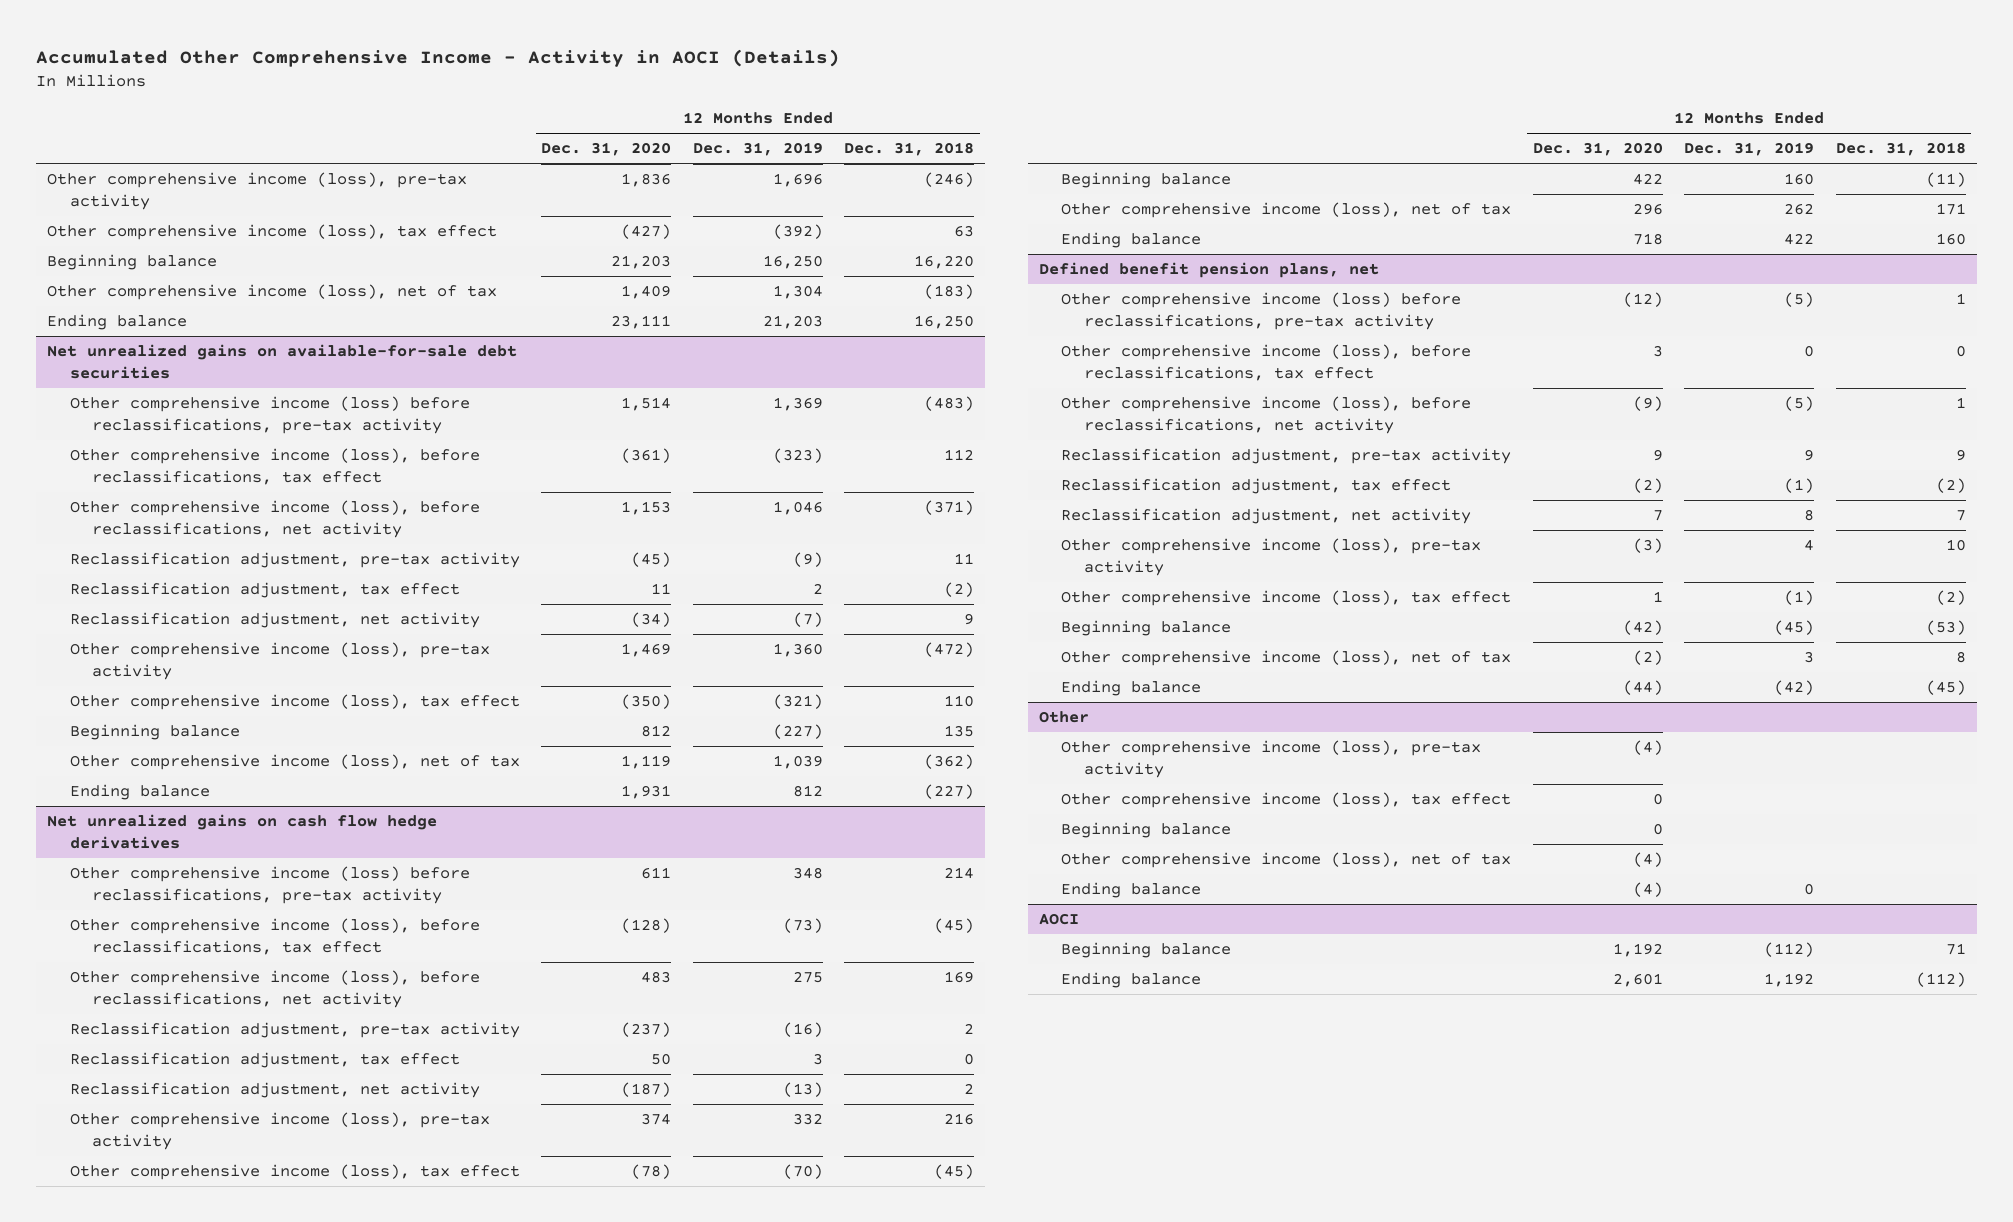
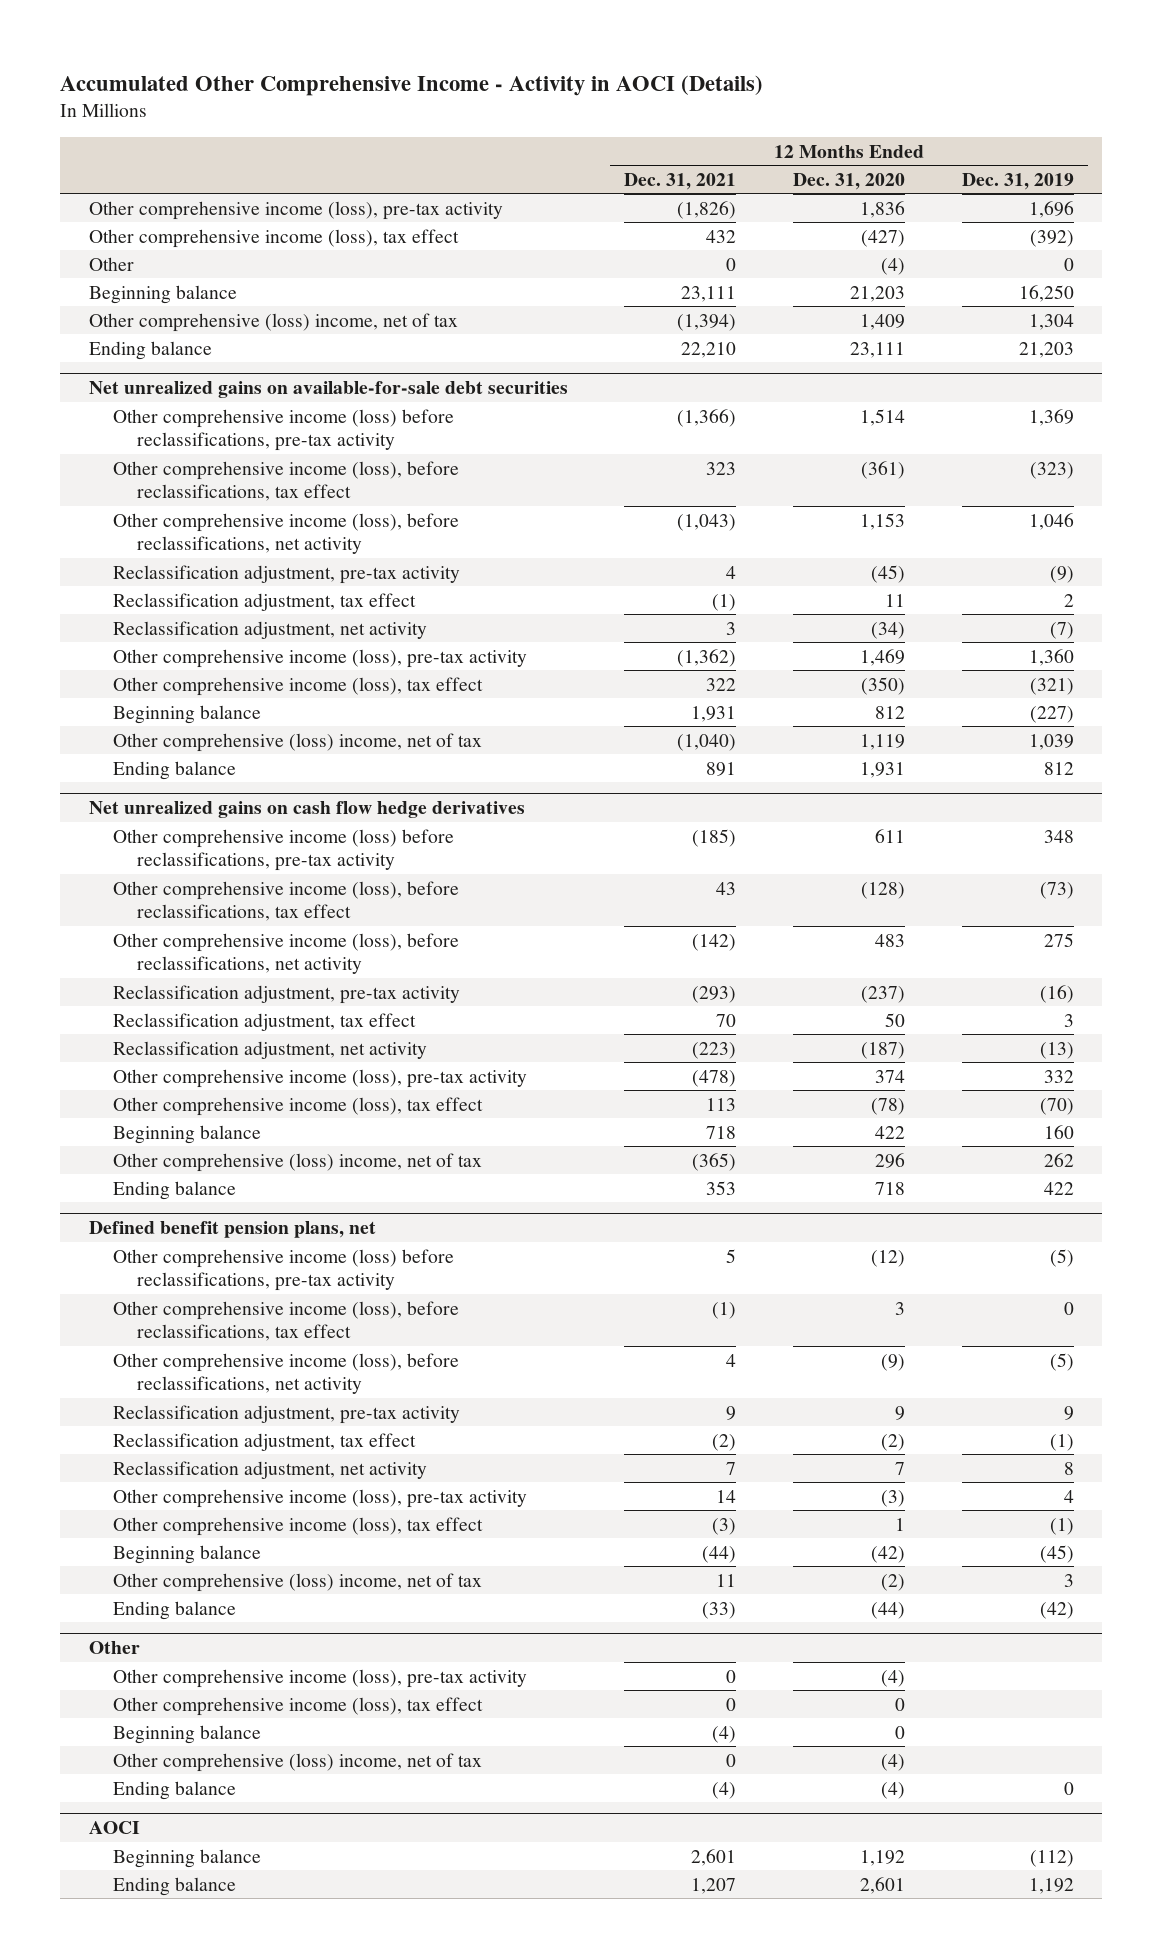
[844,142,975,157] Dec. 31, 2018 -> none
none -> [624,172,737,190] Dec. 31, 2021
none -> [88,256,134,271] Other
[47,284,498,301] Other comprehensive income (loss), net of tax -> [88,312,458,332] Other comprehensive (loss) income, net of tax
[69,754,520,771] Other comprehensive income (loss), net of tax -> [112,732,482,752] Other comprehensive (loss) income, net of tax
[1061,202,1512,219] Other comprehensive income (loss), net of tax -> [112,1152,482,1172] Other comprehensive (loss) income, net of tax
[1061,650,1512,667] Other comprehensive income (loss), net of tax -> [112,1572,482,1592] Other comprehensive (loss) income, net of tax
[1061,852,1512,869] Other comprehensive income (loss), net of tax -> [112,1752,482,1772] Other comprehensive (loss) income, net of tax

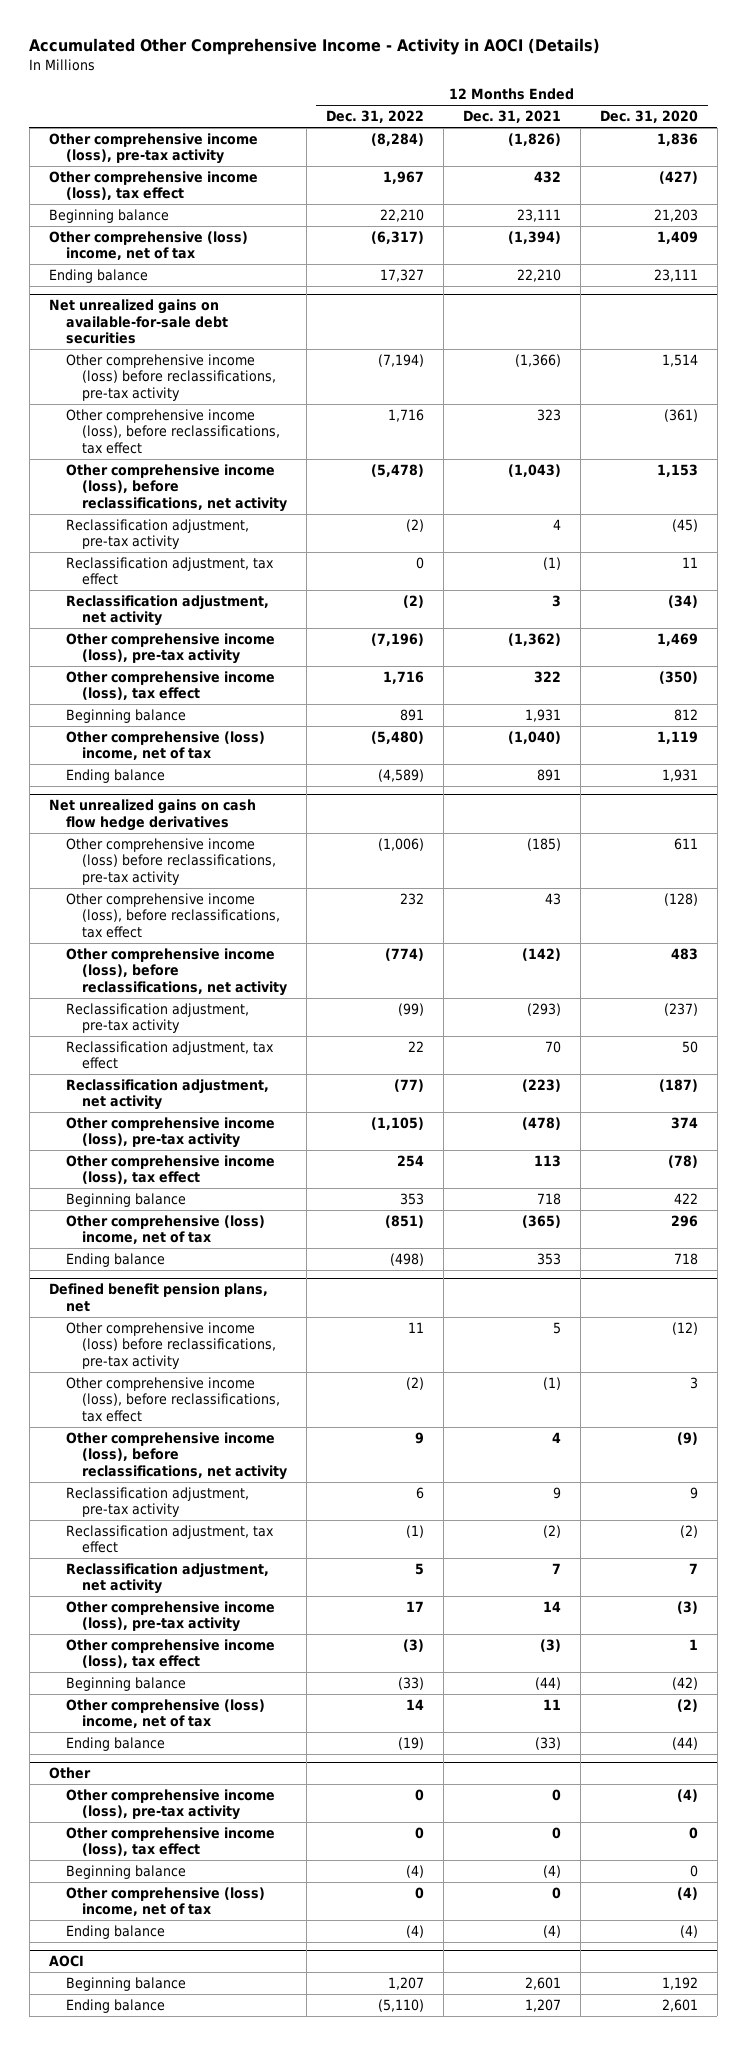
[961,172,1074,190] Dec. 31, 2019 -> none
none -> [326,110,425,124] Dec. 31, 2022
[88,256,134,271] Other -> none

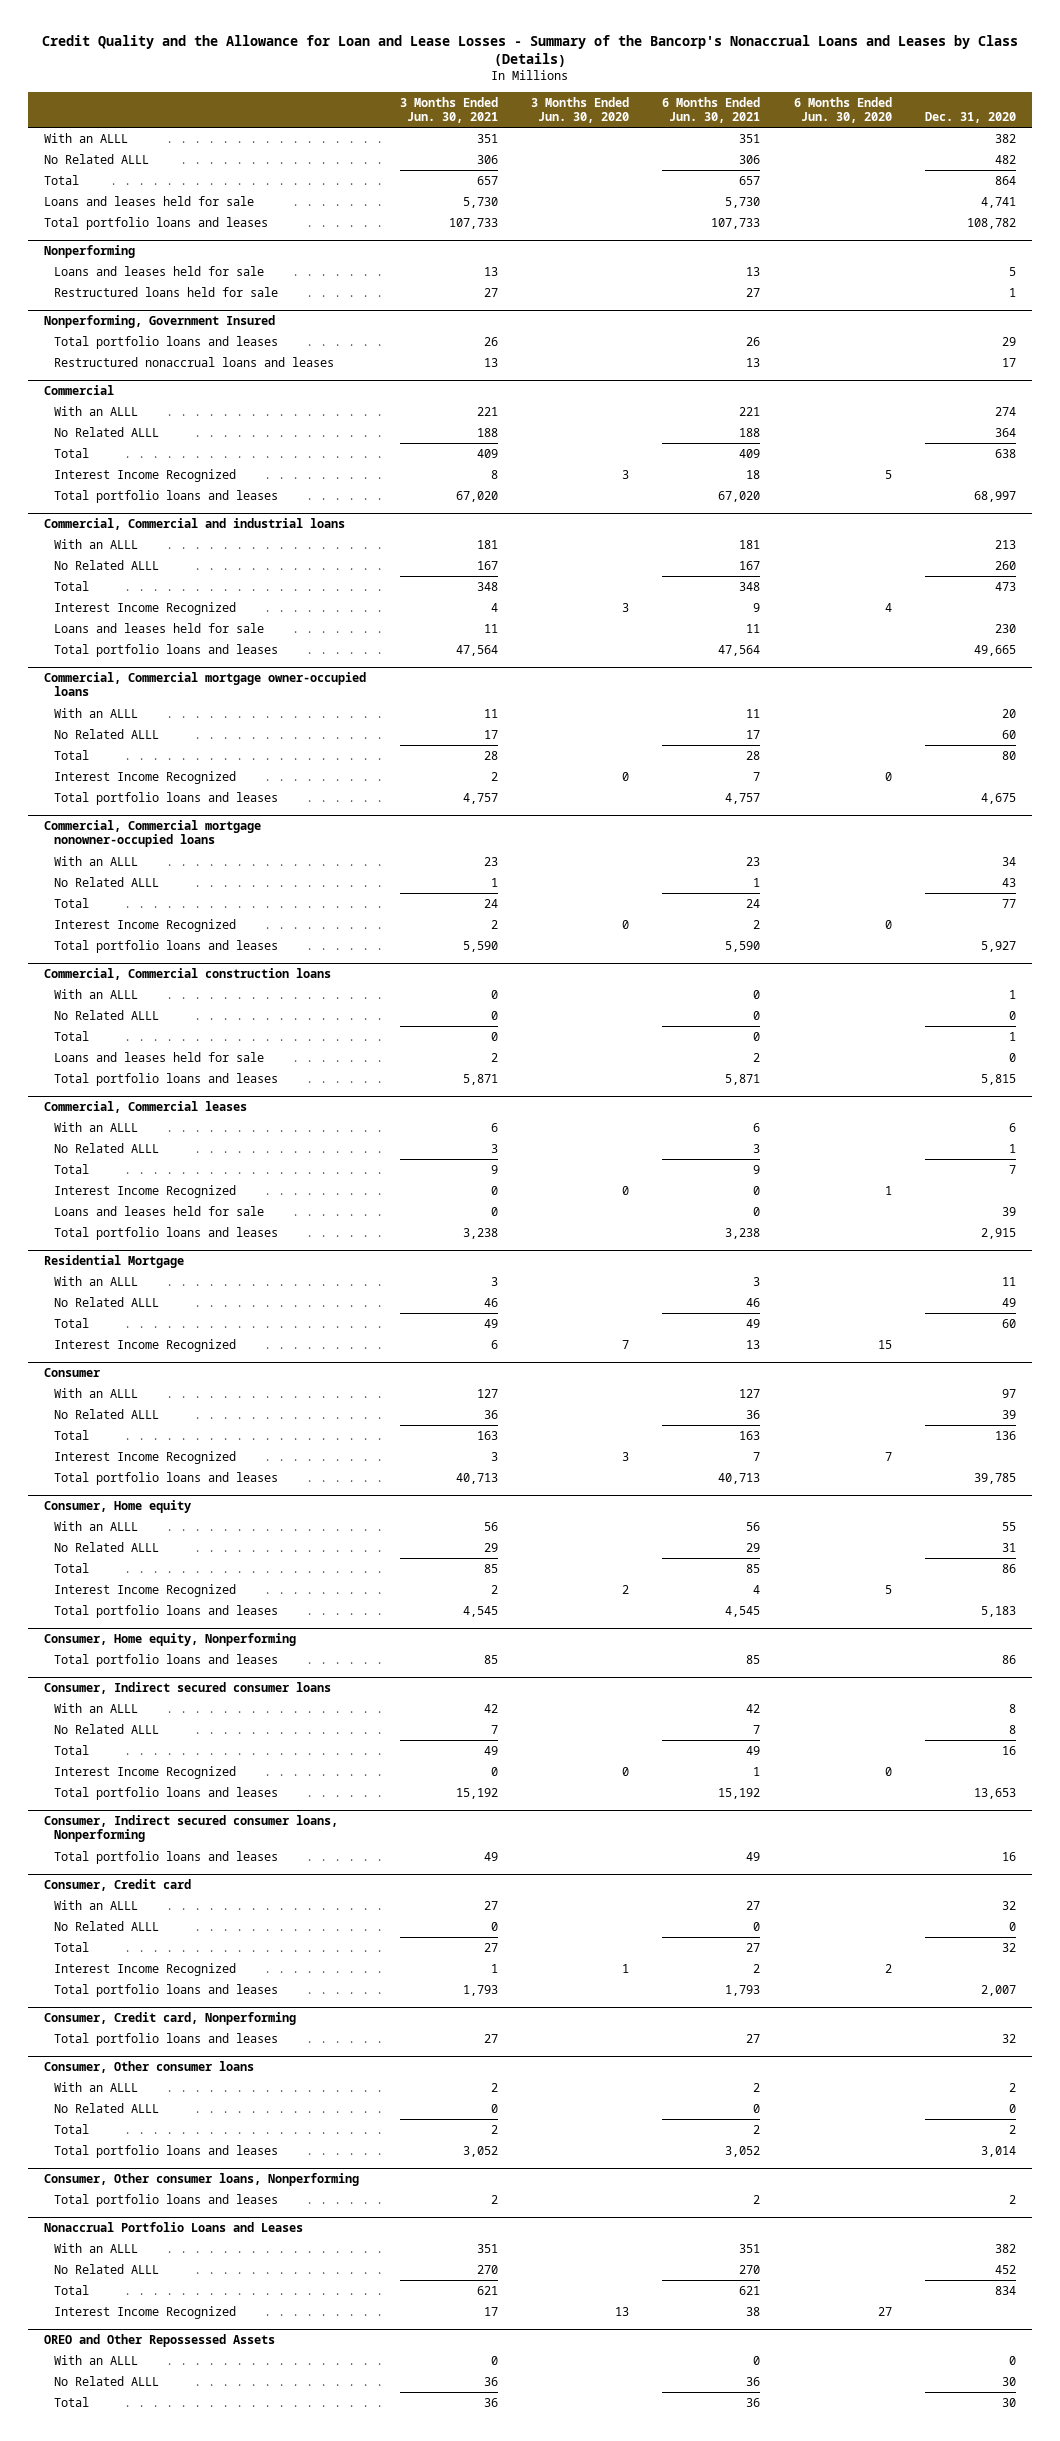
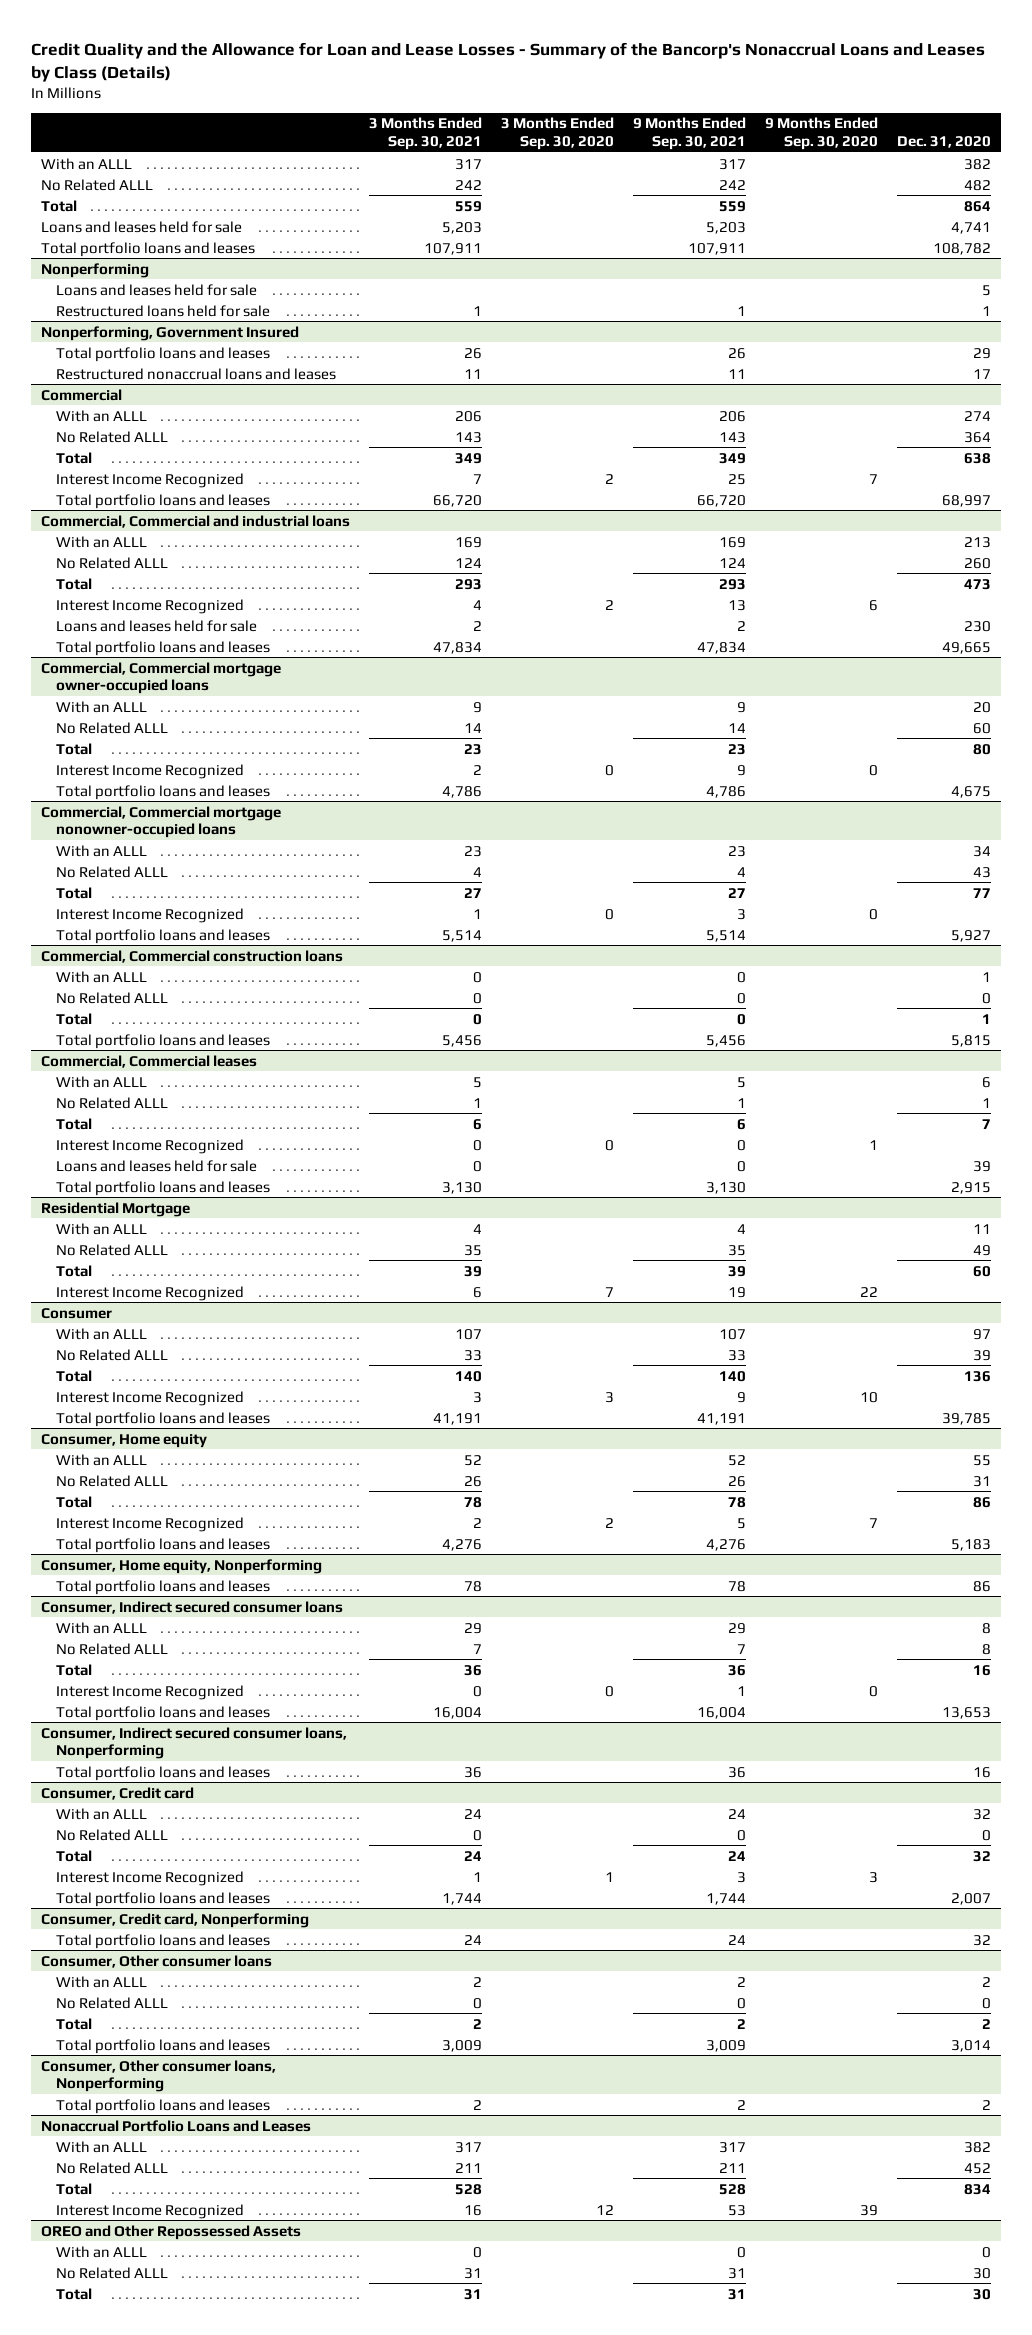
[399,96,498,124] 3 Months Ended Jun. 30, 2021 -> none
[530,96,629,124] 3 Months Ended Jun. 30, 2020 -> none
[662,96,761,124] 6 Months Ended Jun. 30, 2021 -> none
[793,96,892,124] 6 Months Ended Jun. 30, 2020 -> none
none -> [369,117,483,150] 3 Months Ended Sep. 30, 2021
none -> [501,117,615,150] 3 Months Ended Sep. 30, 2020
none -> [633,117,747,150] 9 Months Ended Sep. 30, 2021
none -> [765,117,879,150] 9 Months Ended Sep. 30, 2020
[53,1051,264,1062] Loans and leases held for sale -> none

